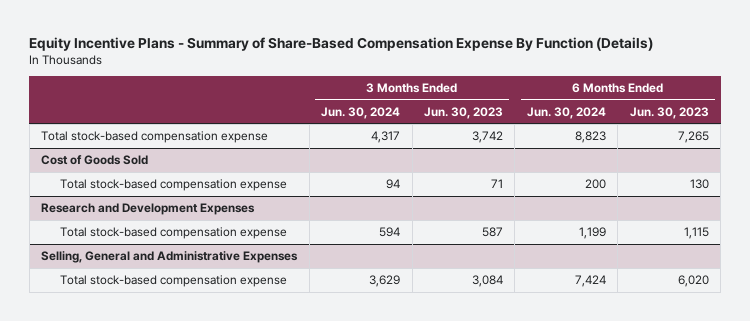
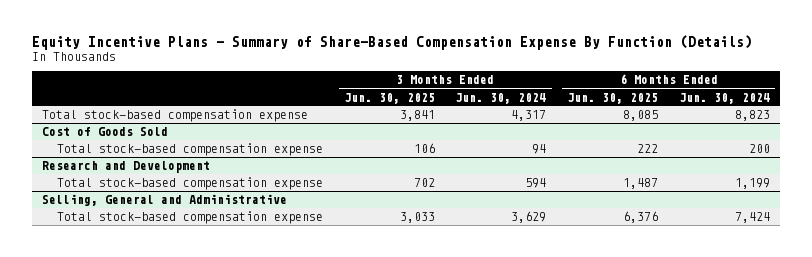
[423,106,503,119] Jun. 30, 2023 -> none
[629,106,709,119] Jun. 30, 2023 -> none
none -> [343,92,435,104] Jun. 30, 2025
none -> [567,92,659,104] Jun. 30, 2025
[41,203,256,216] Research and Development Expenses -> [42,161,211,174] Research and Development
[41,251,299,264] Selling, General and Administrative Expenses -> [42,194,288,207] Selling, General and Administrative

